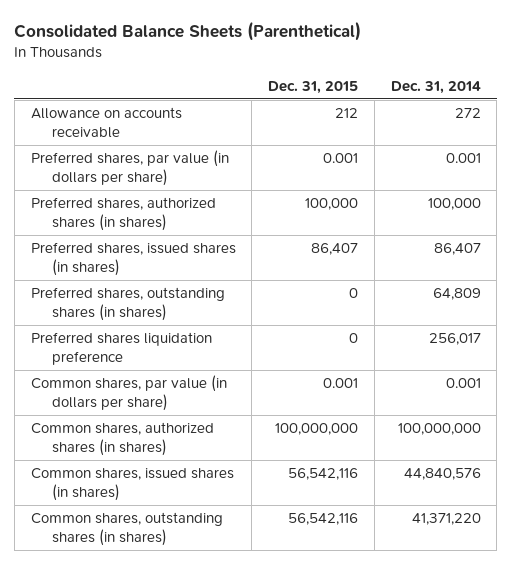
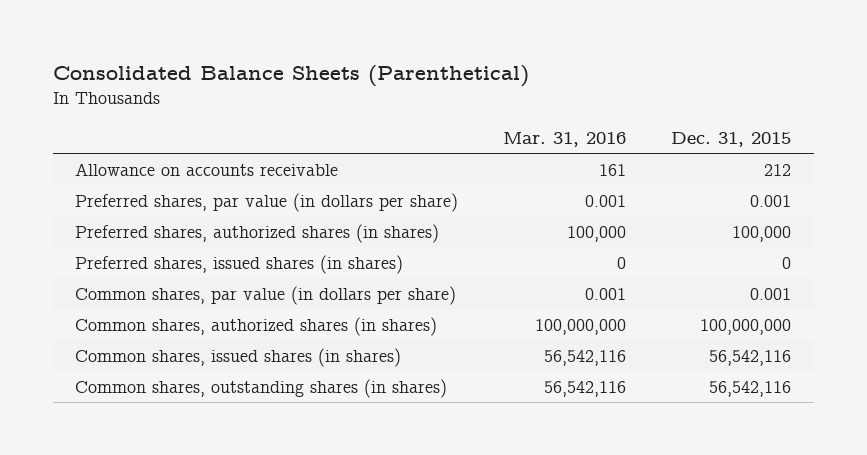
[390,80,481,94] Dec. 31, 2014 -> none
none -> [503,131,627,147] Mar. 31, 2016
[30,287,225,321] Preferred shares, outstanding shares (in shares) -> none
[30,332,212,365] Preferred shares liquidation preference -> none
[311,243,359,256] 86,407 -> [782,256,792,269] 0

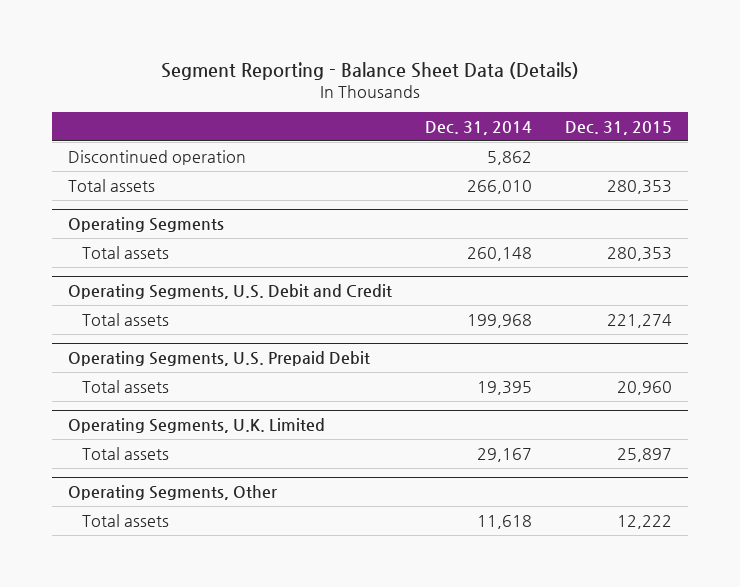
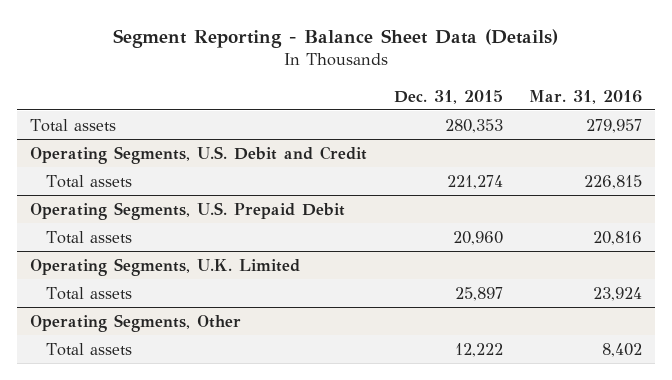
[425,121,533,136] Dec. 31, 2014 -> none
none -> [528,89,642,104] Mar. 31, 2016
[68,149,247,165] Discontinued operation -> none
[68,216,225,232] Operating Segments -> none
[81,245,169,259] Total assets -> none

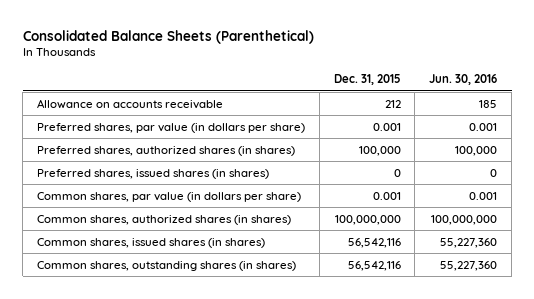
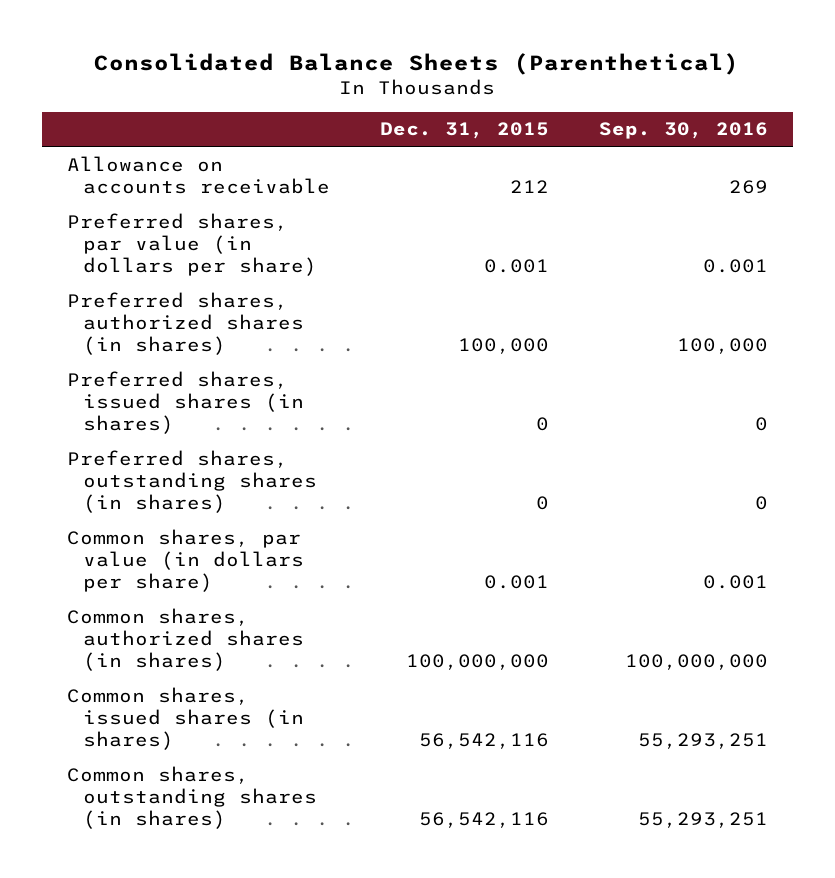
[429,74,498,86] Jun. 30, 2016 -> none
none -> [599,122,769,140] Sep. 30, 2016
none -> [66,449,318,513] Preferred shares, outstanding shares (in shares)

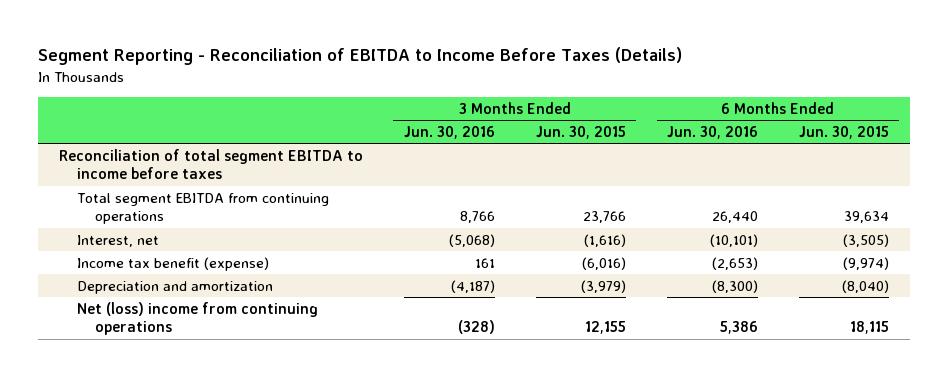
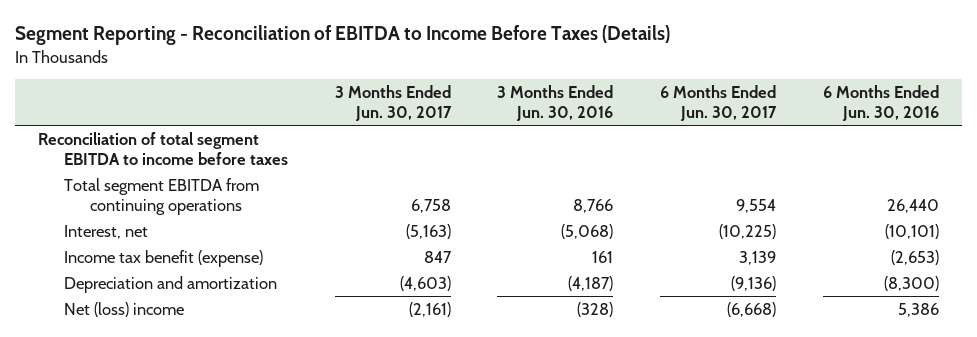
[535,125,626,139] Jun. 30, 2015 -> none
[799,125,890,139] Jun. 30, 2015 -> none
none -> [334,85,452,121] 3 Months Ended Jun. 30, 2017
none -> [660,85,778,121] 6 Months Ended Jun. 30, 2017
[76,301,318,336] Net (loss) income from continuing operations -> [64,301,185,317] Net (loss) income

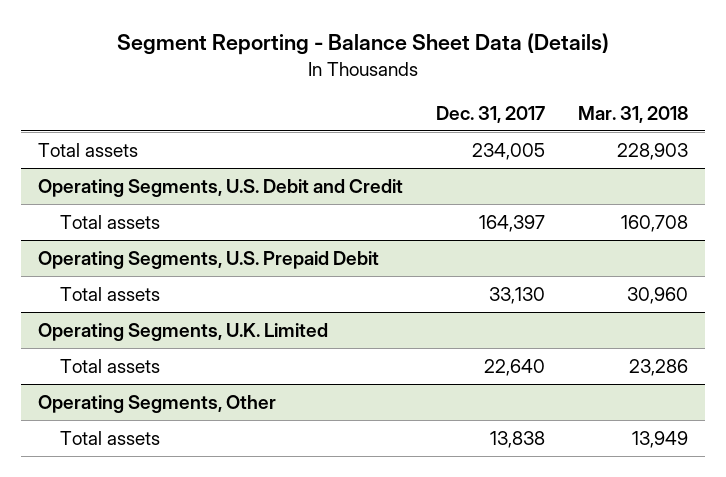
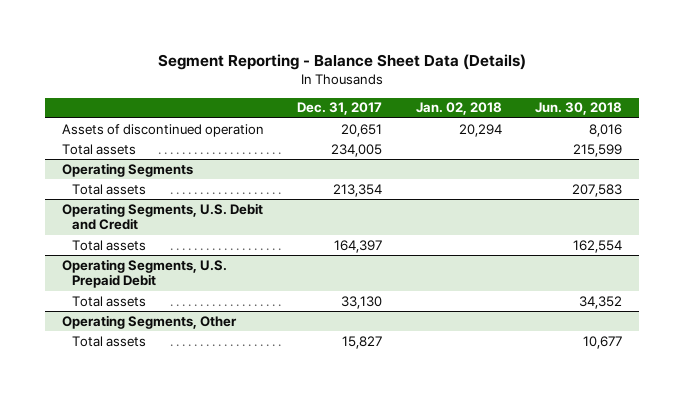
[578,105,689,123] Mar. 31, 2018 -> none
none -> [415,102,502,116] Jan. 02, 2018
none -> [535,102,623,116] Jun. 30, 2018
none -> [62,123,265,137] Assets of discontinued operation
none -> [62,162,194,177] Operating Segments
none -> [71,183,146,195] Total assets
[37,322,328,341] Operating Segments, U.K. Limited -> none
[59,358,160,373] Total assets -> none
[489,430,545,448] 13,838 -> [342,335,383,349] 15,827

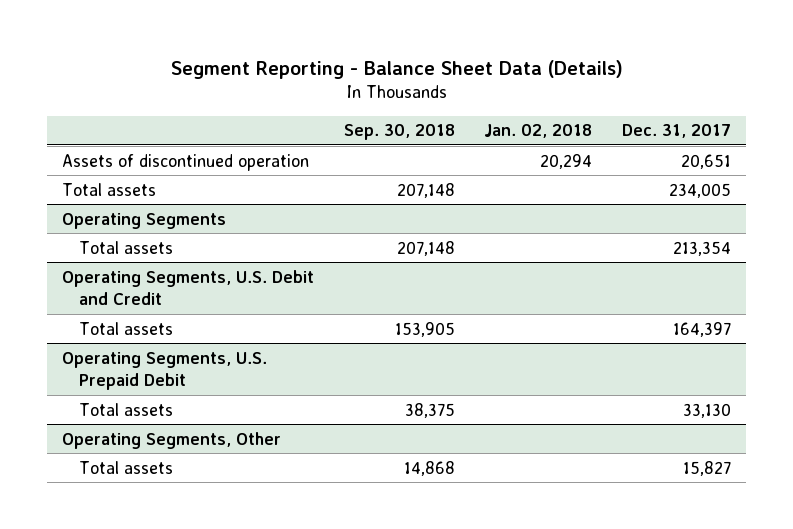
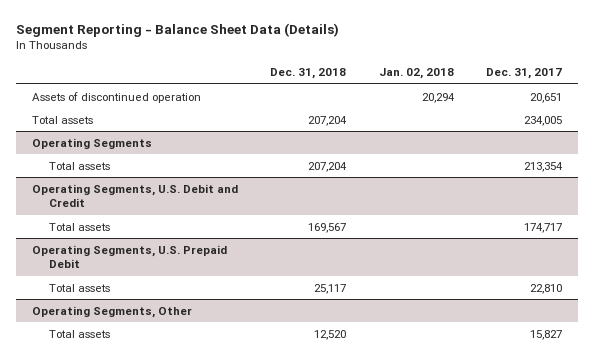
[343,124,455,141] Sep. 30, 2018 -> none
none -> [270,68,347,80] Dec. 31, 2018
[672,321,731,337] 164,397 -> [524,222,563,233] 174,717
[682,402,731,418] 33,130 -> [530,283,563,294] 22,810

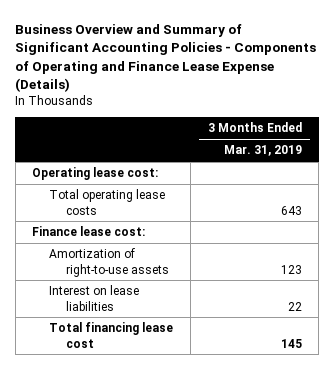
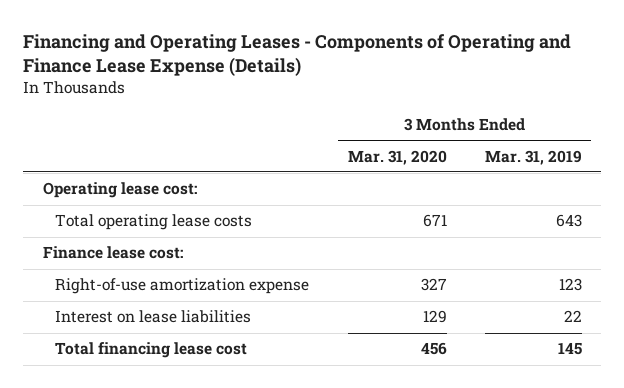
[15,23,317,93] Business Overview and Summary of Significant Accounting Policies - Components of Operating and Finance Lease Expense (Details) -> [23,33,572,76] Financing and Operating Leases - Components of Operating and Finance Lease Expense (Details)
none -> [347,149,447,165] Mar. 31, 2020
[49,248,170,277] Amortization of right-to-use assets -> [55,278,310,295] Right-of-use amortization expense

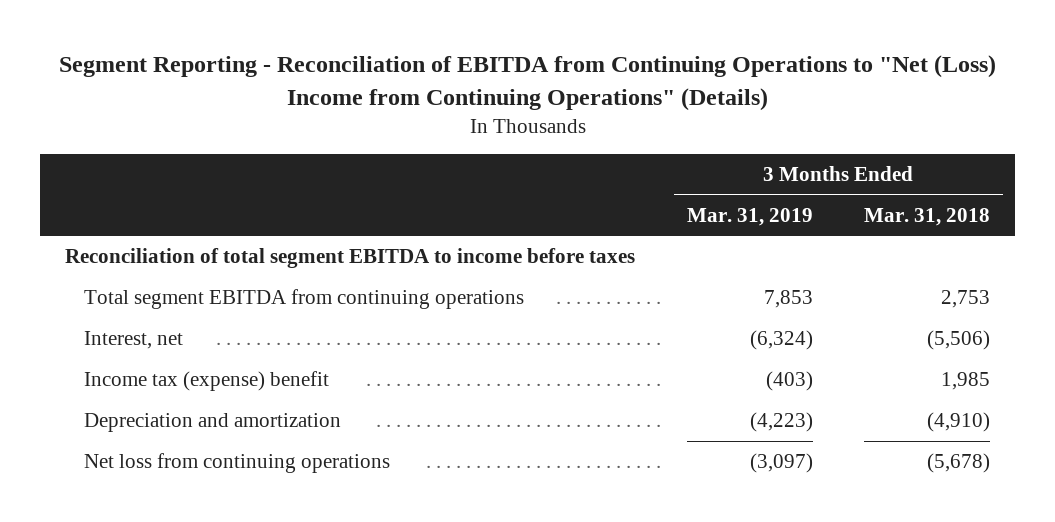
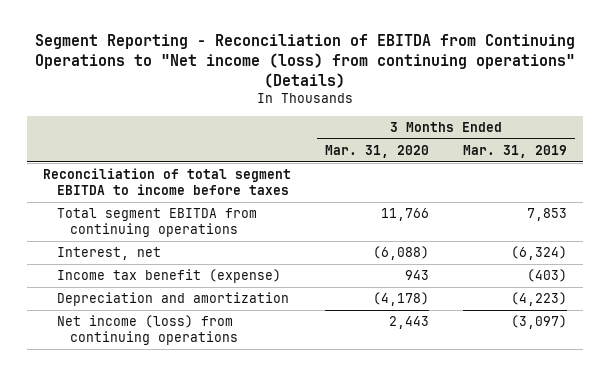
[58,55,996,111] Segment Reporting - Reconciliation of EBITDA from Continuing Operations to "Net (Loss) Income from Continuing Operations" (Details) -> [35,34,576,89] Segment Reporting - Reconciliation of EBITDA from Continuing Operations to "Net income (loss) from continuing operations" (Details)
[863,207,990,226] Mar. 31, 2018 -> none
none -> [325,144,430,158] Mar. 31, 2020
[83,371,329,392] Income tax (expense) benefit -> [56,269,281,284] Income tax benefit (expense)
[83,453,390,474] Net loss from continuing operations -> [56,315,239,345] Net income (loss) from continuing operations

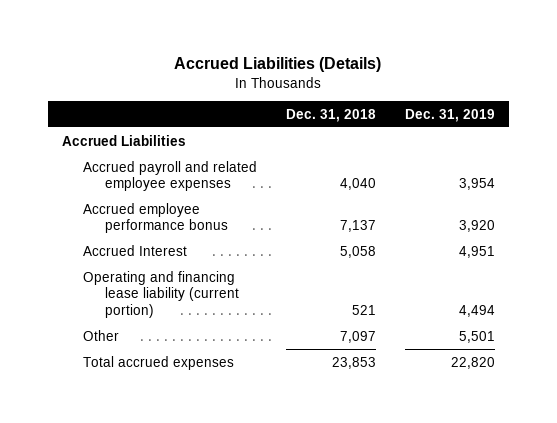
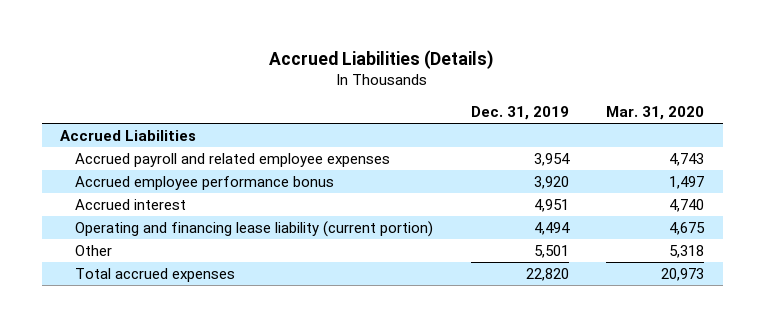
[286,108,377,122] Dec. 31, 2018 -> none
none -> [605,106,704,121] Mar. 31, 2020
[83,244,188,256] Accrued Interest -> [75,198,187,210] Accrued interest

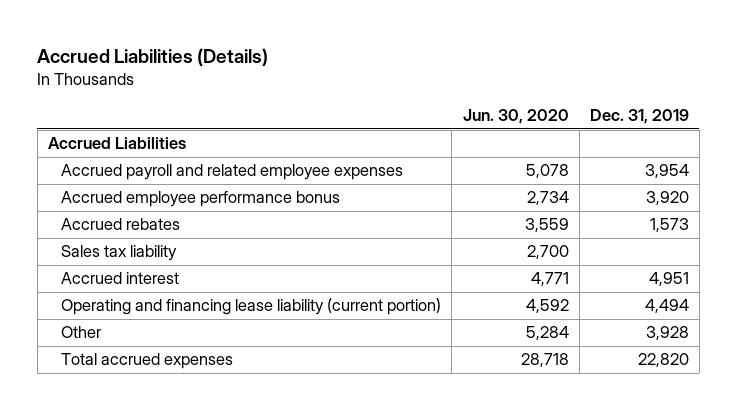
[605,106,704,121] Mar. 31, 2020 -> none
none -> [462,109,569,125] Jun. 30, 2020
none -> [61,218,181,231] Accrued rebates
none -> [61,245,178,262] Sales tax liability
[533,244,569,258] 5,501 -> [645,326,689,341] 3,928

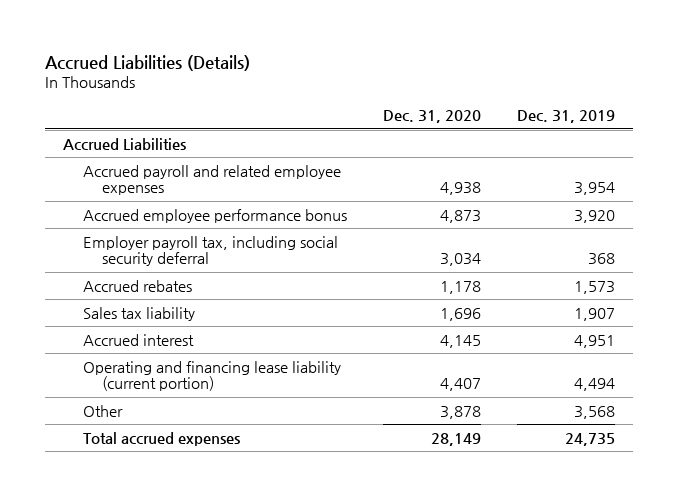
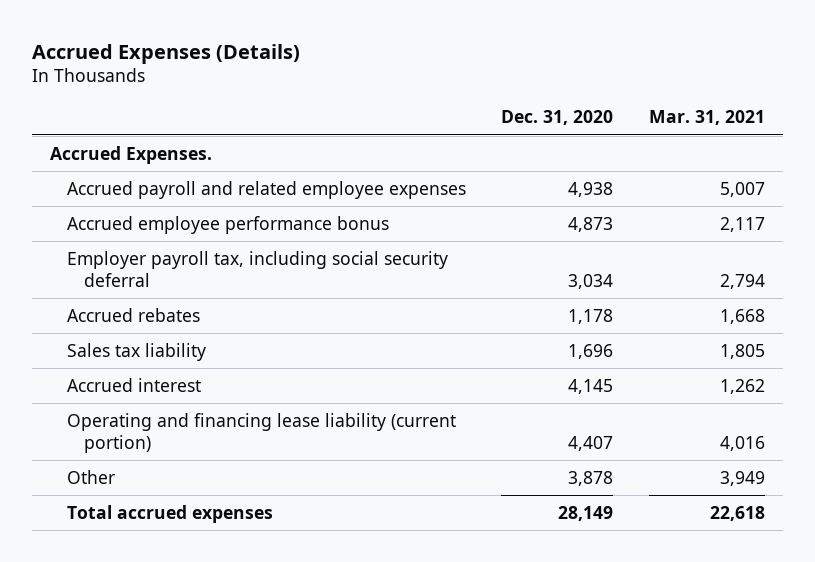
[45,54,251,71] Accrued Liabilities (Details) -> [31,43,300,64] Accrued Expenses (Details)
[517,110,616,124] Dec. 31, 2019 -> none
none -> [649,110,766,126] Mar. 31, 2021
[63,137,187,150] Accrued Liabilities -> [49,145,212,164] Accrued Expenses.

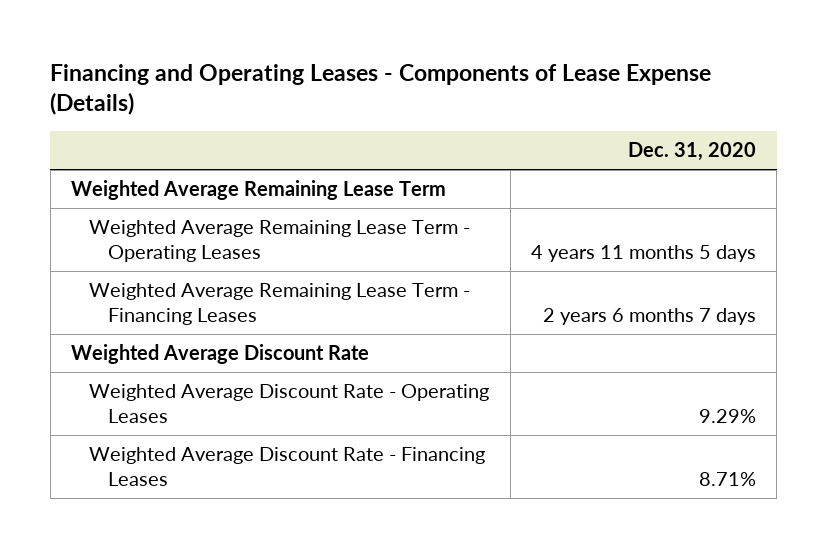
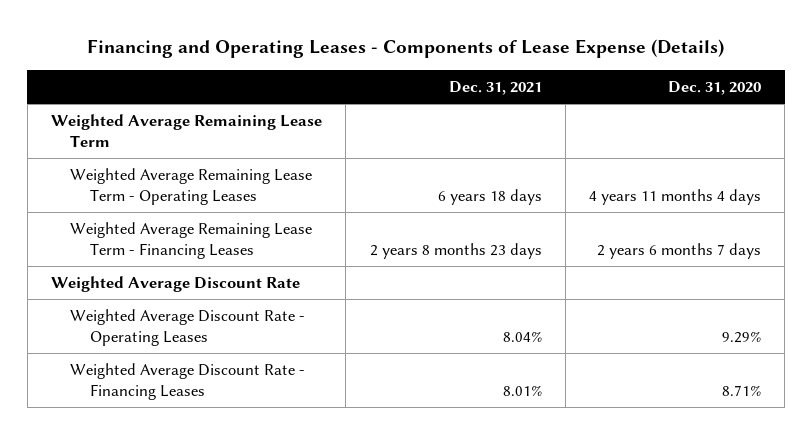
none -> [448,80,542,95] Dec. 31, 2021
[530,245,756,263] 4 years 11 months 5 days -> [588,188,761,205] 4 years 11 months 4 days

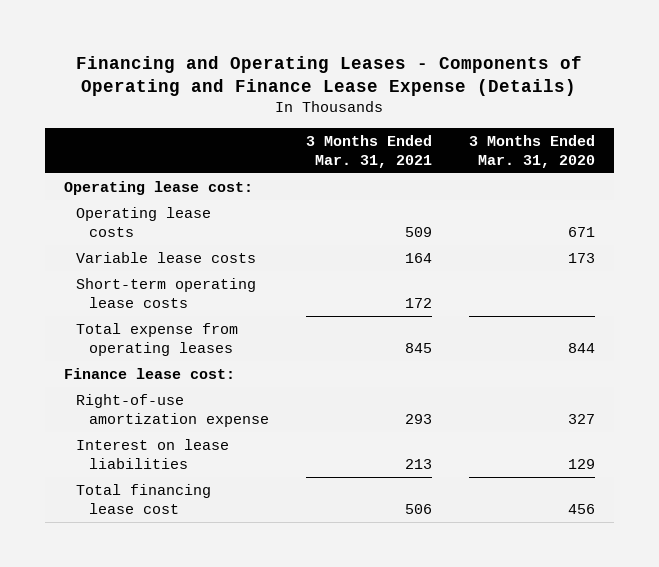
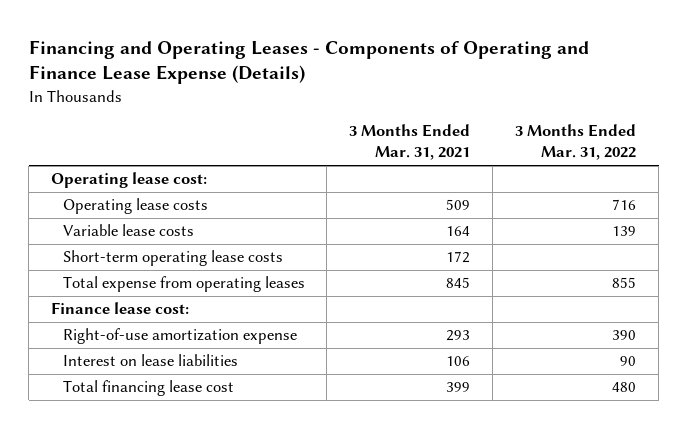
[469,134,596,168] 3 Months Ended Mar. 31, 2020 -> none
none -> [515,124,637,161] 3 Months Ended Mar. 31, 2022
[405,458,433,469] 213 -> [446,356,471,367] 106
[405,503,433,514] 506 -> [446,382,471,393] 399

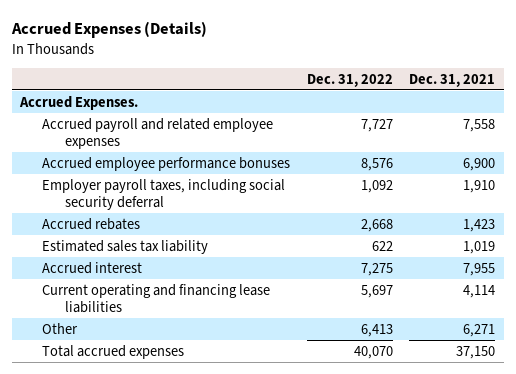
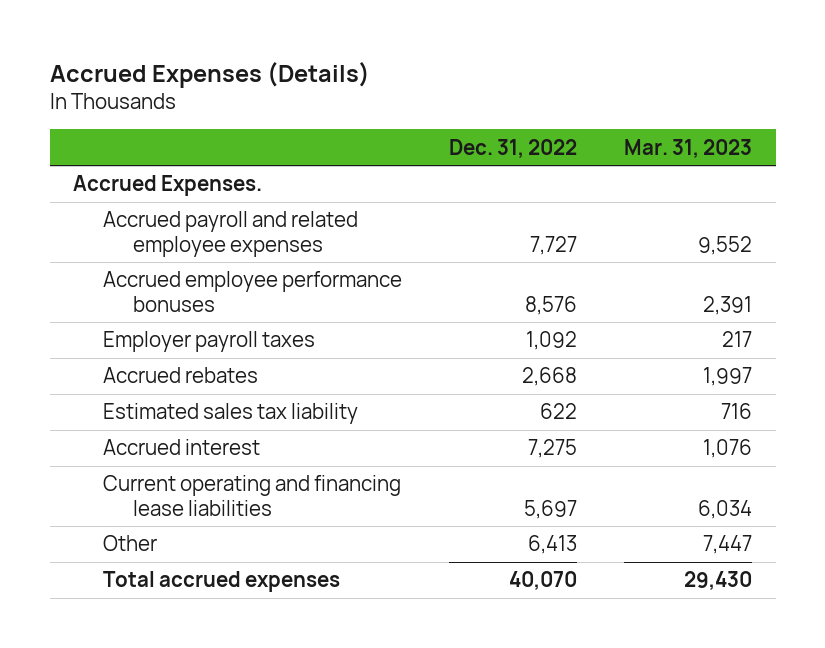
[409,73,496,87] Dec. 31, 2021 -> none
none -> [624,138,753,158] Mar. 31, 2023
[42,178,286,210] Employer payroll taxes, including social security deferral -> [103,331,316,353] Employer payroll taxes

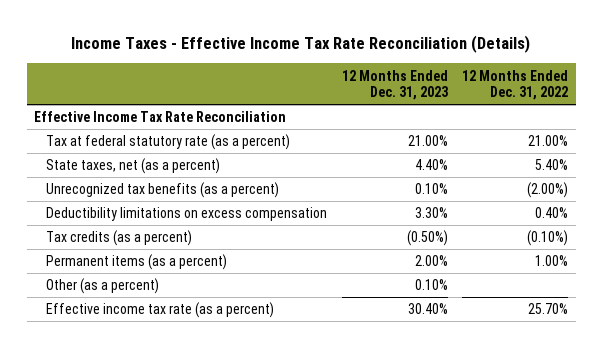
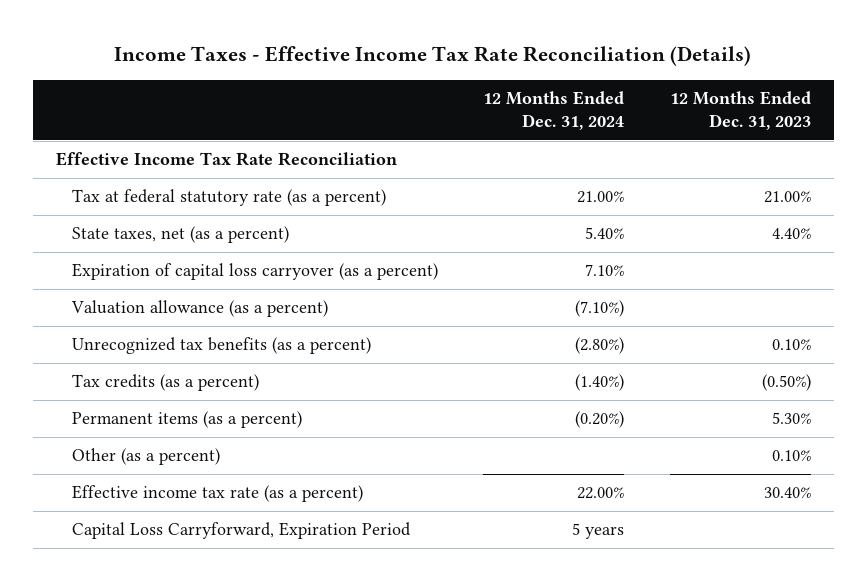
[462,69,569,101] 12 Months Ended Dec. 31, 2022 -> none
none -> [483,90,625,131] 12 Months Ended Dec. 31, 2024
none -> [71,263,438,281] Expiration of capital loss carryover (as a percent)
none -> [70,300,328,318] Valuation allowance (as a percent)
[45,207,327,222] Deductibility limitations on excess compensation -> none
[414,255,448,267] 2.00% -> [772,412,812,425] 5.30%
none -> [71,522,411,540] Capital Loss Carryforward, Expiration Period

